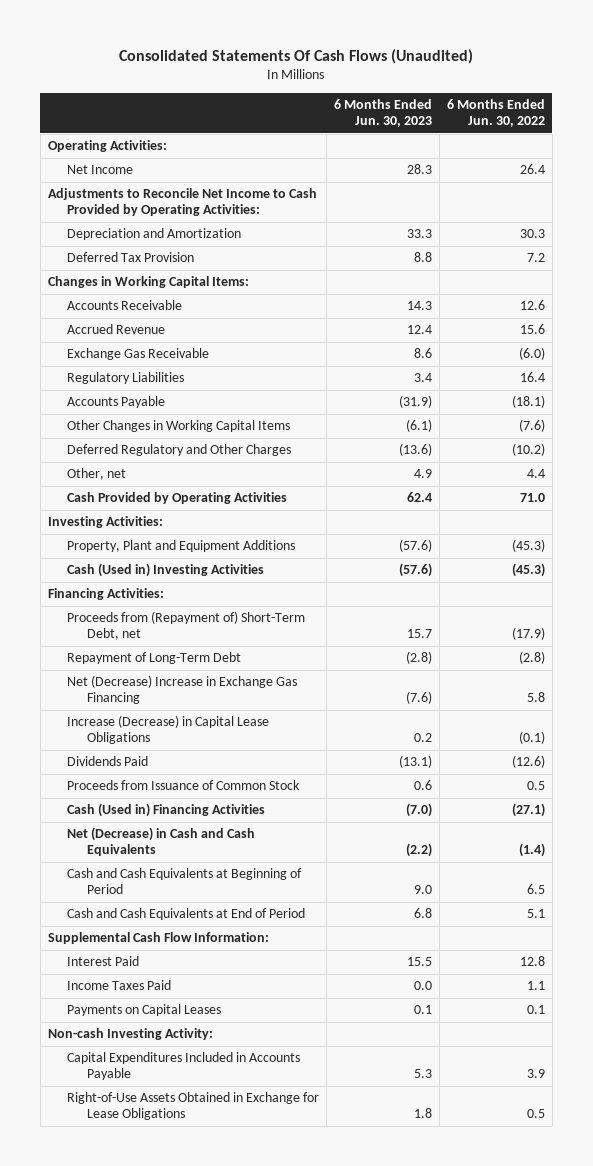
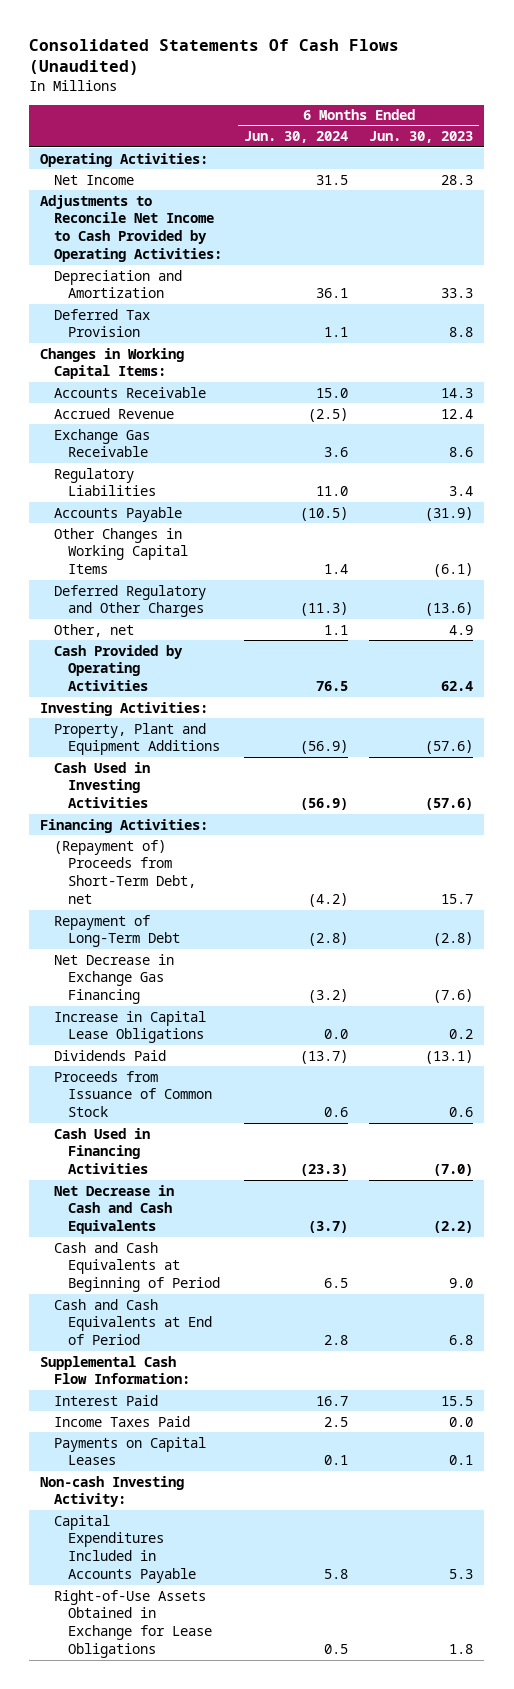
[446,99,545,128] 6 Months Ended Jun. 30, 2022 -> none
none -> [243,131,348,144] Jun. 30, 2024
[67,563,265,578] Cash (Used in) Investing Activities -> [53,761,150,809] Cash Used in Investing Activities
[67,611,306,641] Proceeds from (Repayment of) Short-Term Debt, net -> [53,839,196,904] (Repayment of) Proceeds from Short-Term Debt, net
[67,675,298,705] Net (Decrease) Increase in Exchange Gas Financing -> [53,953,174,1005] Net Decrease in Exchange Gas Financing
[67,715,270,745] Increase (Decrease) in Capital Lease Obligations -> [53,1010,206,1044] Increase in Capital Lease Obligations
[67,803,266,818] Cash (Used in) Financing Activities -> [53,1127,150,1175] Cash Used in Financing Activities
[67,827,256,857] Net (Decrease) in Cash and Cash Equivalents -> [53,1184,174,1235] Net Decrease in Cash and Cash Equivalents

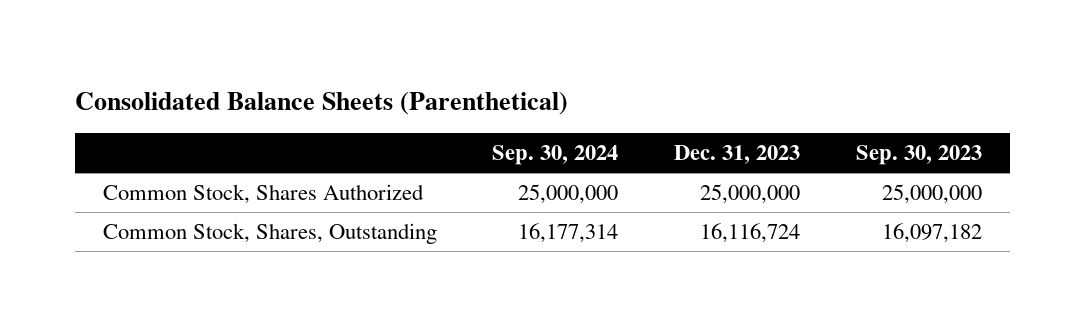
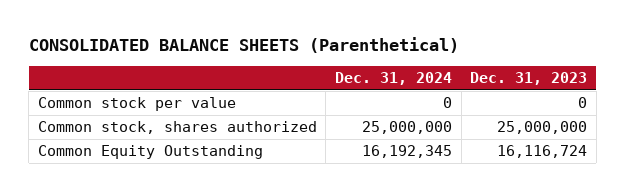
[74,92,568,116] Consolidated Balance Sheets (Parenthetical) -> [28,37,459,54] CONSOLIDATED BALANCE SHEETS (Parenthetical)
[492,145,619,166] Sep. 30, 2024 -> none
[855,145,982,166] Sep. 30, 2023 -> none
none -> [335,72,453,86] Dec. 31, 2024
none -> [37,97,236,112] Common stock per value
[102,184,424,205] Common Stock, Shares Authorized -> [37,121,317,135] Common stock, shares authorized
[102,223,437,245] Common Stock, Shares, Outstanding -> [37,145,263,160] Common Equity Outstanding

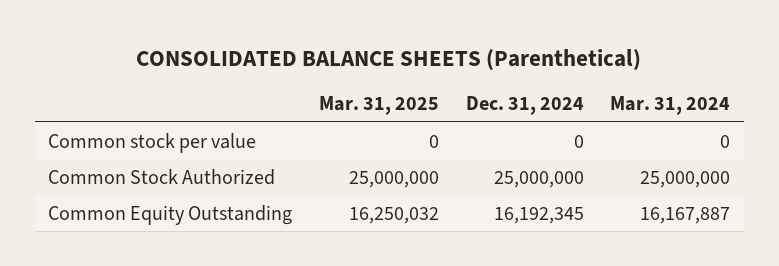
[470,72,588,86] Dec. 31, 2023 -> none
none -> [318,96,439,116] Mar. 31, 2025
none -> [610,96,731,116] Mar. 31, 2024
[37,121,317,135] Common stock, shares authorized -> [48,168,276,185] Common Stock Authorized

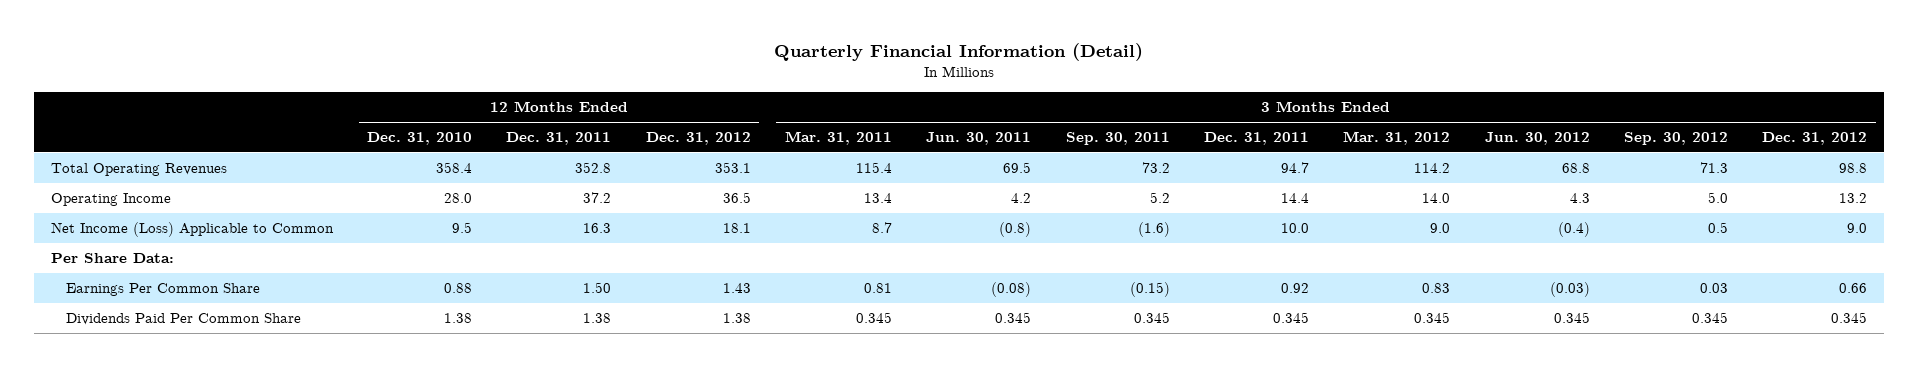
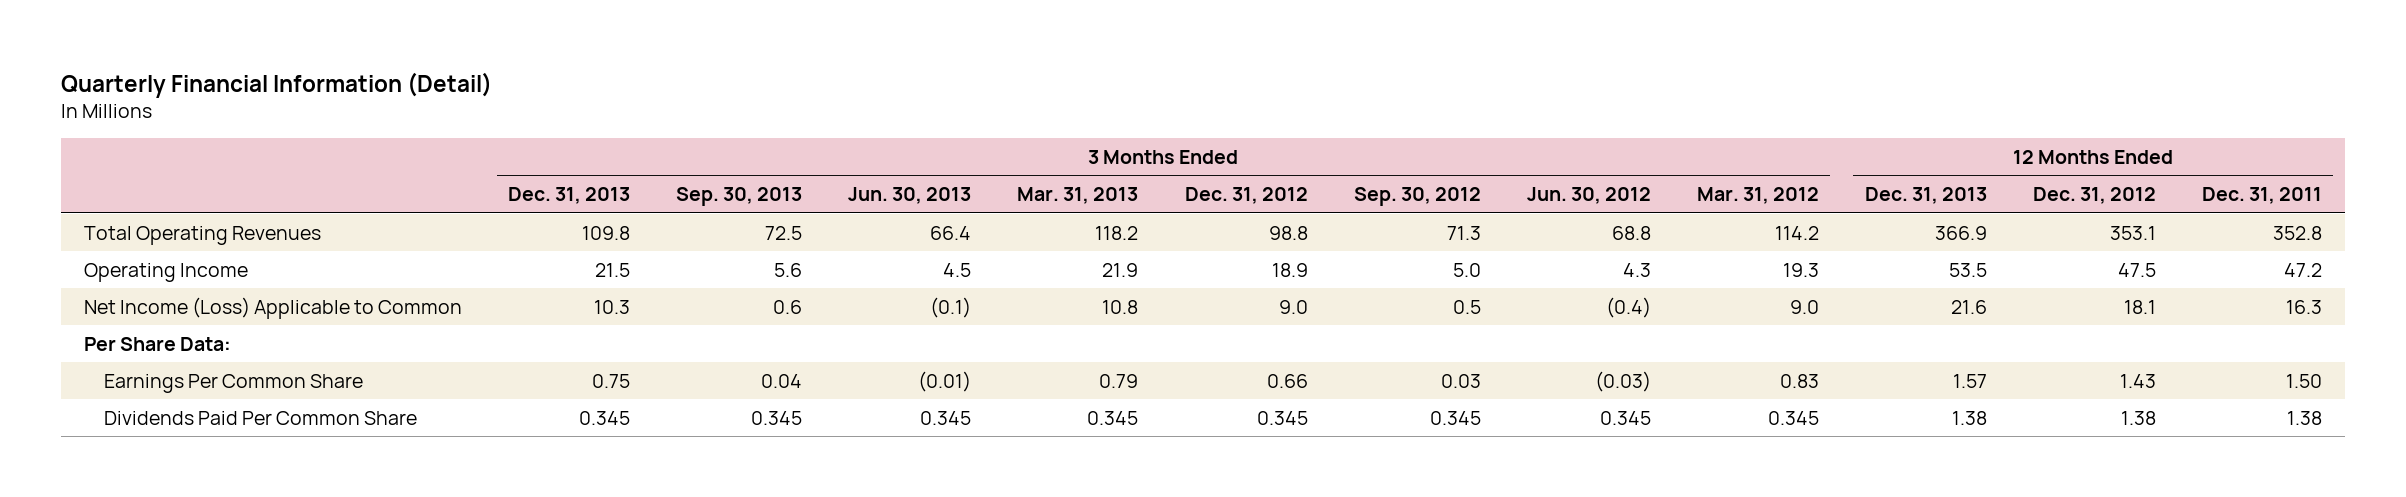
[367,132,473,146] Dec. 31, 2010 -> none
[785,131,893,146] Mar. 31, 2011 -> none
[926,132,1032,146] Jun. 30, 2011 -> none
[1065,132,1170,146] Sep. 30, 2011 -> none
[1203,132,1309,146] Dec. 31, 2011 -> none
none -> [508,187,631,205] Dec. 31, 2013
none -> [676,187,803,207] Sep. 30, 2013
none -> [848,187,972,205] Jun. 30, 2013
none -> [1017,187,1139,205] Mar. 31, 2013
none -> [1864,187,1987,205] Dec. 31, 2013
[583,192,612,204] 37.2 -> [2283,262,2322,277] 47.2
[722,192,751,204] 36.5 -> [2117,262,2156,277] 47.5
[1422,193,1451,204] 14.0 -> [1782,262,1819,277] 19.3
[1839,193,1868,204] 13.2 -> [1271,262,1308,277] 18.9

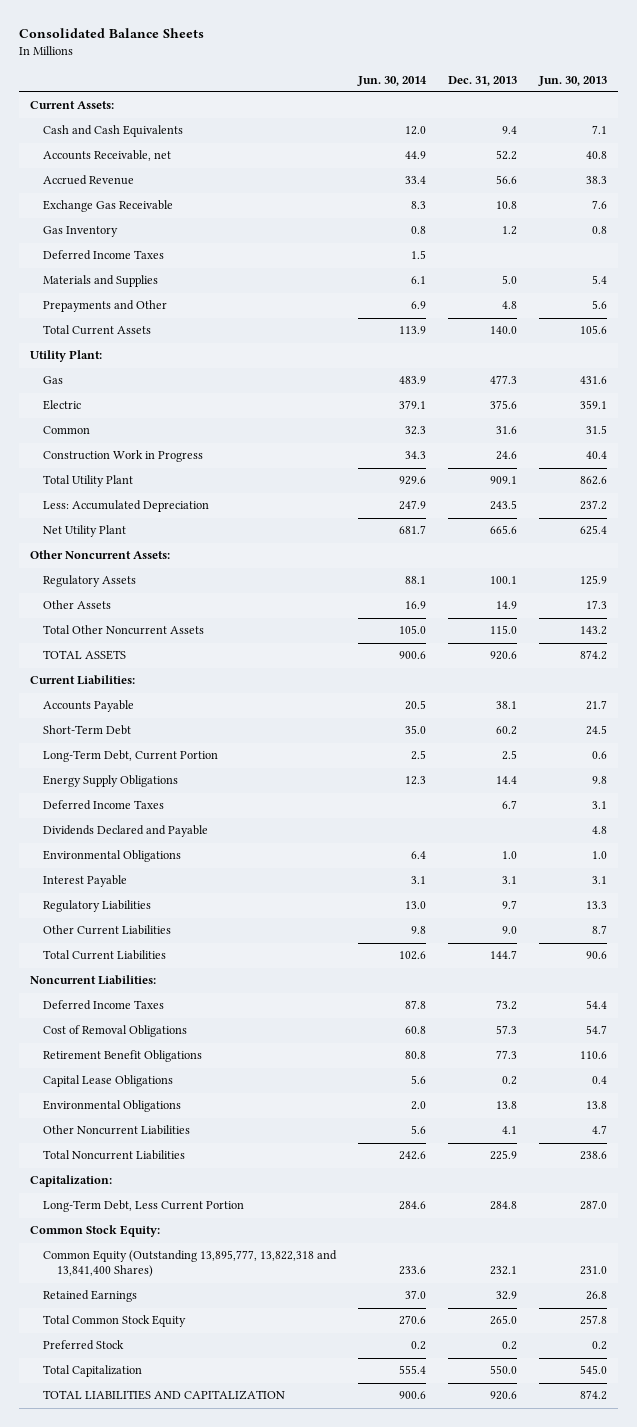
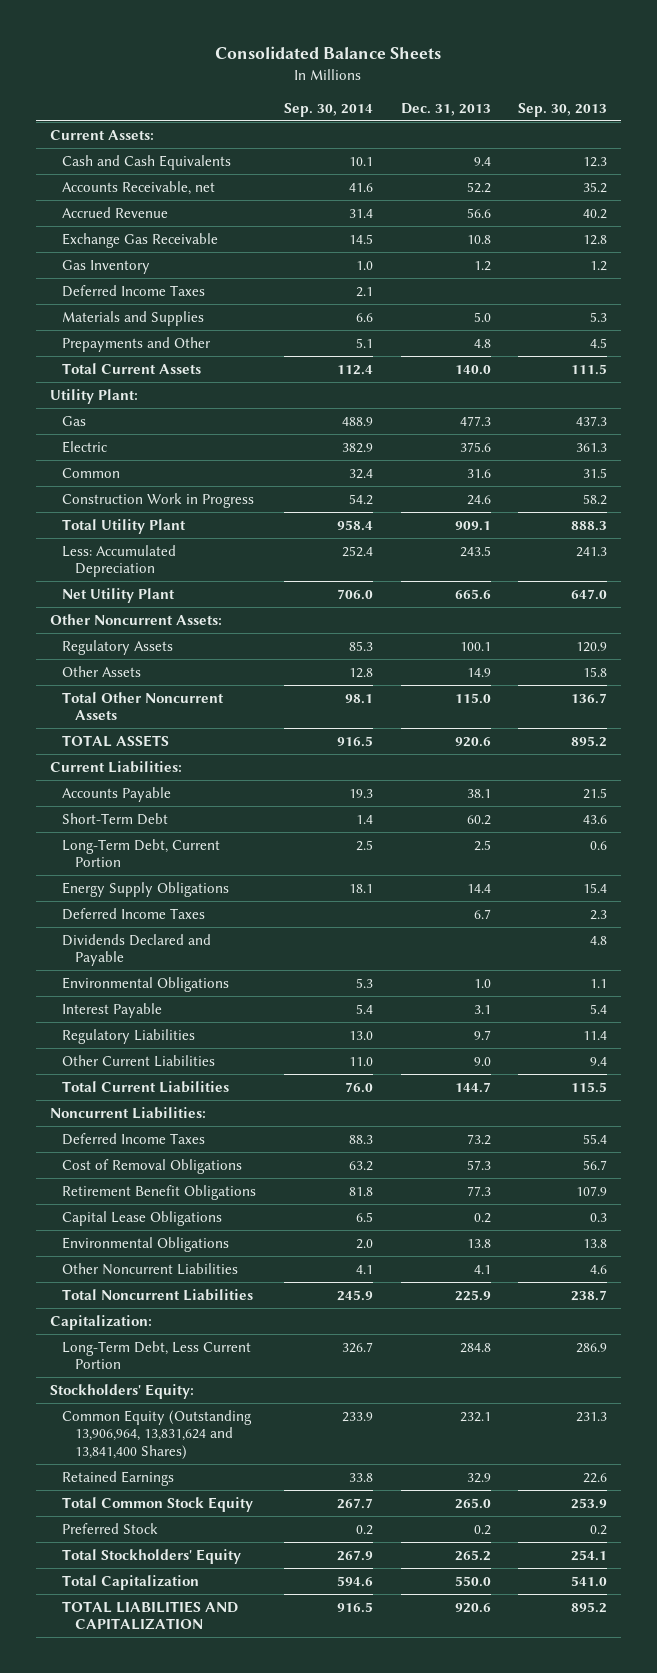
[357,75,428,86] Jun. 30, 2014 -> none
[537,75,607,86] Jun. 30, 2013 -> none
none -> [283,102,373,117] Sep. 30, 2014
none -> [518,102,608,117] Sep. 30, 2013
[29,1225,160,1238] Common Stock Equity: -> none
none -> [49,1383,194,1399] Stockholders' Equity:
[43,1250,338,1278] Common Equity (Outstanding 13,895,777, 13,822,318 and 13,841,400 Shares) -> [62,1409,253,1460] Common Equity (Outstanding 13,906,964, 13,831,624 and 13,841,400 Shares)
none -> [62,1548,242,1564] Total Stockholders' Equity

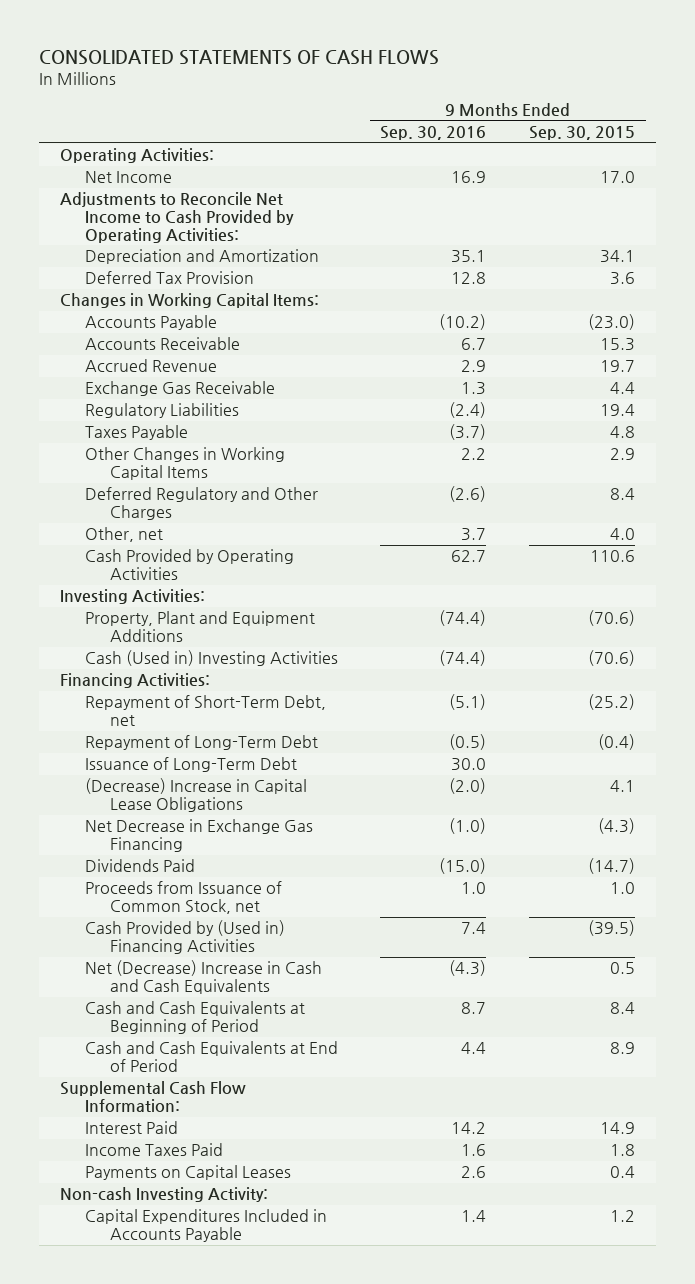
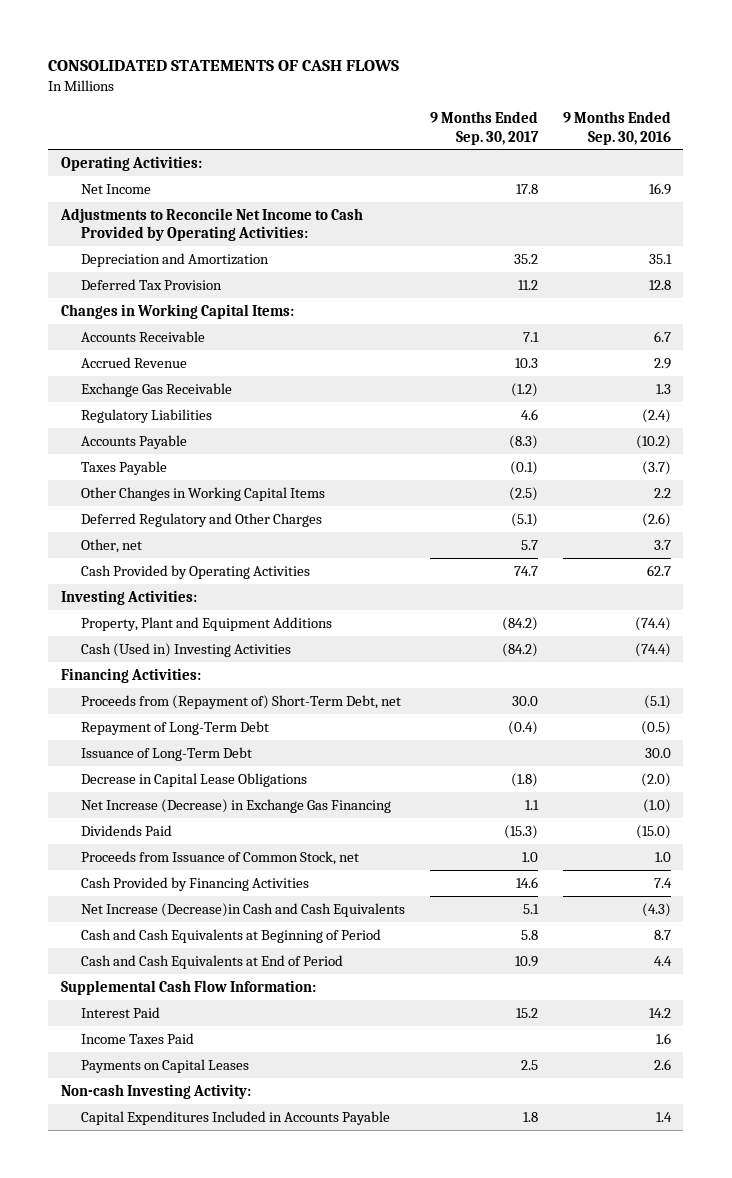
[528,126,635,141] Sep. 30, 2015 -> none
none -> [430,111,540,145] 9 Months Ended Sep. 30, 2017
[84,315,217,331] Accounts Payable -> [81,434,188,449] Accounts Payable
[84,695,326,727] Repayment of Short-Term Debt, net -> [81,694,402,709] Proceeds from (Repayment of) Short-Term Debt, net
[84,778,307,813] (Decrease) Increase in Capital Lease Obligations -> [81,772,308,787] Decrease in Capital Lease Obligations
[84,819,313,853] Net Decrease in Exchange Gas Financing -> [81,798,392,813] Net Increase (Decrease) in Exchange Gas Financing
[84,920,285,955] Cash Provided by (Used in) Financing Activities -> [81,876,310,891] Cash Provided by Financing Activities
[84,960,322,995] Net (Decrease) Increase in Cash and Cash Equivalents -> [81,902,406,917] Net Increase (Decrease)in Cash and Cash Equivalents

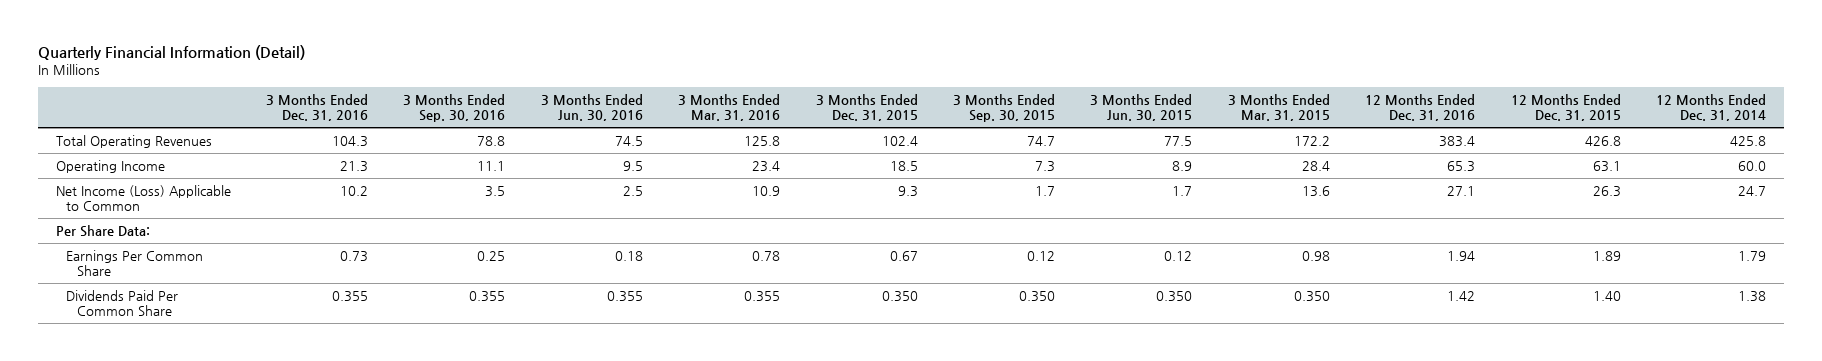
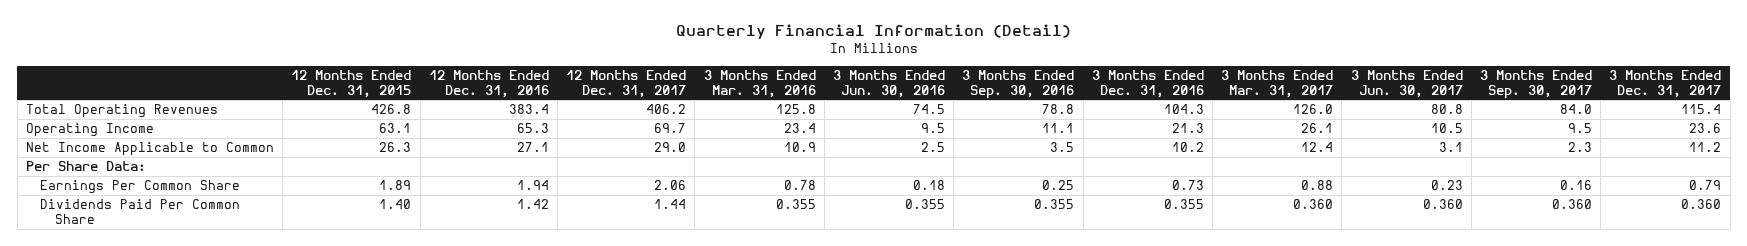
[815,93,918,122] 3 Months Ended Dec. 31, 2015 -> none
[953,93,1056,123] 3 Months Ended Sep. 30, 2015 -> none
[1090,93,1193,122] 3 Months Ended Jun. 30, 2015 -> none
[1227,93,1330,122] 3 Months Ended Mar. 31, 2015 -> none
[1656,93,1767,122] 12 Months Ended Dec. 31, 2014 -> none
none -> [566,69,687,98] 12 Months Ended Dec. 31, 2017
none -> [1221,69,1334,98] 3 Months Ended Mar. 31, 2017
none -> [1350,69,1463,98] 3 Months Ended Jun. 30, 2017
none -> [1479,69,1592,99] 3 Months Ended Sep. 30, 2017
none -> [1609,69,1722,98] 3 Months Ended Dec. 31, 2017
[55,184,231,212] Net Income (Loss) Applicable to Common -> [25,142,274,157] Net Income Applicable to Common

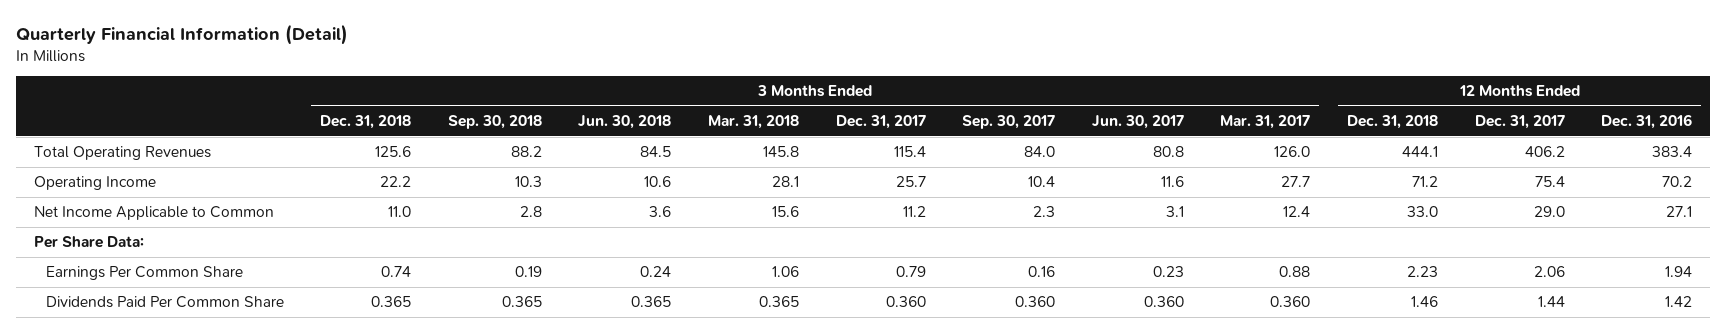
[291,69,412,98] 12 Months Ended Dec. 31, 2015 -> none
[703,69,816,98] 3 Months Ended Mar. 31, 2016 -> none
[832,69,945,98] 3 Months Ended Jun. 30, 2016 -> none
[962,69,1075,99] 3 Months Ended Sep. 30, 2016 -> none
[1091,69,1204,98] 3 Months Ended Dec. 31, 2016 -> none
none -> [320,115,412,130] Dec. 31, 2018
none -> [447,115,542,130] Sep. 30, 2018
none -> [578,115,672,130] Jun. 30, 2018
none -> [708,115,800,130] Mar. 31, 2018
none -> [1346,115,1438,130] Dec. 31, 2018
[516,123,549,134] 65.3 -> [1662,176,1693,188] 70.2
[654,123,687,134] 69.7 -> [1534,176,1565,188] 75.4
[1301,123,1334,134] 26.1 -> [1281,176,1311,188] 27.7
[1430,123,1463,134] 10.5 -> [1160,176,1184,188] 11.6
[1567,123,1592,134] 9.5 -> [1028,176,1056,188] 10.4
[1689,123,1722,134] 23.6 -> [895,176,926,188] 25.7

